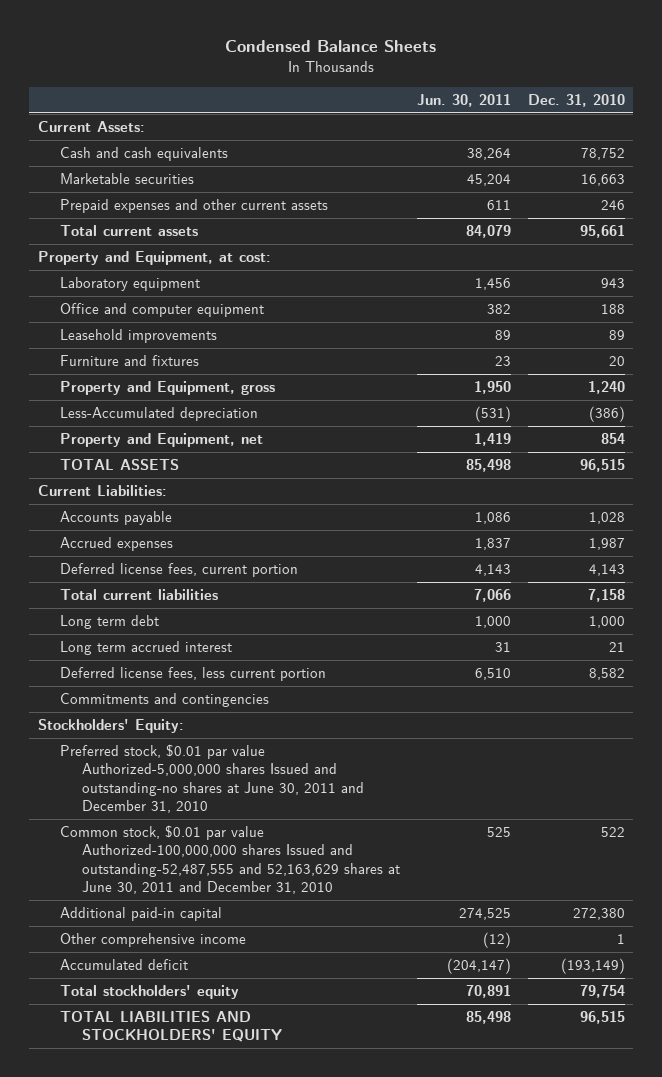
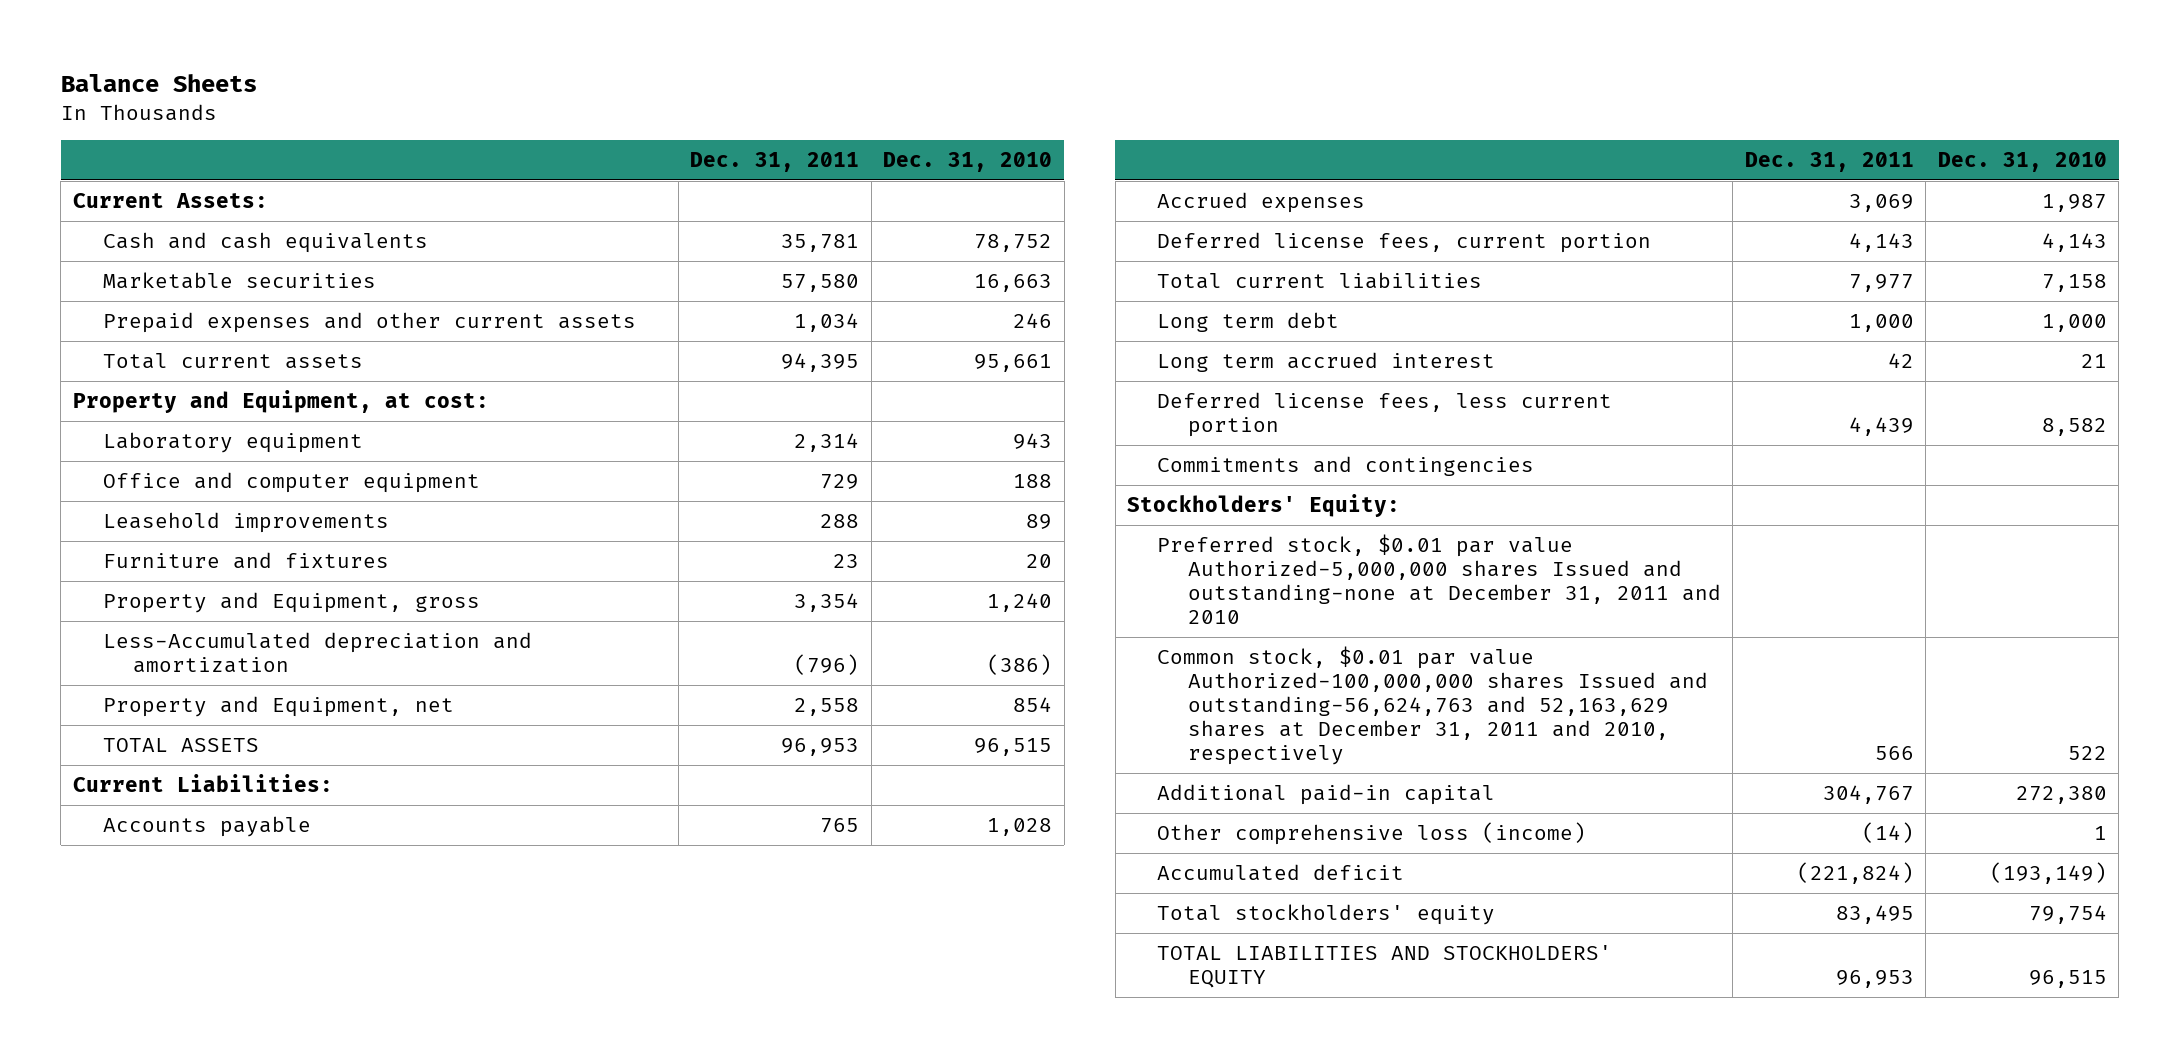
[225,40,437,53] Condensed Balance Sheets -> [60,74,257,93] Balance Sheets
[416,94,511,108] Jun. 30, 2011 -> none
none -> [690,152,860,173] Dec. 31, 2011
[59,407,258,422] Less-Accumulated depreciation -> [102,631,532,674] Less-Accumulated depreciation and amortization
[59,744,365,814] Preferred stock, $0.01 par value Authorized-5,000,000 shares Issued and outstanding-no shares at June 30, 2011 and December 31, 2010 -> [1157,533,1721,625] Preferred stock, $0.01 par value Authorized-5,000,000 shares Issued and outstanding-none at December 31, 2011 and 2010
[59,825,401,895] Common stock, $0.01 par value Authorized-100,000,000 shares Issued and outstanding-52,487,555 and 52,163,629 shares at June 30, 2011 and December 31, 2010 -> [1157,645,1708,766] Common stock, $0.01 par value Authorized-100,000,000 shares Issued and outstanding-56,624,763 and 52,163,629 shares at December 31, 2011 and 2010, respectively
[59,933,246,948] Other comprehensive income -> [1157,821,1587,845] Other comprehensive loss (income)

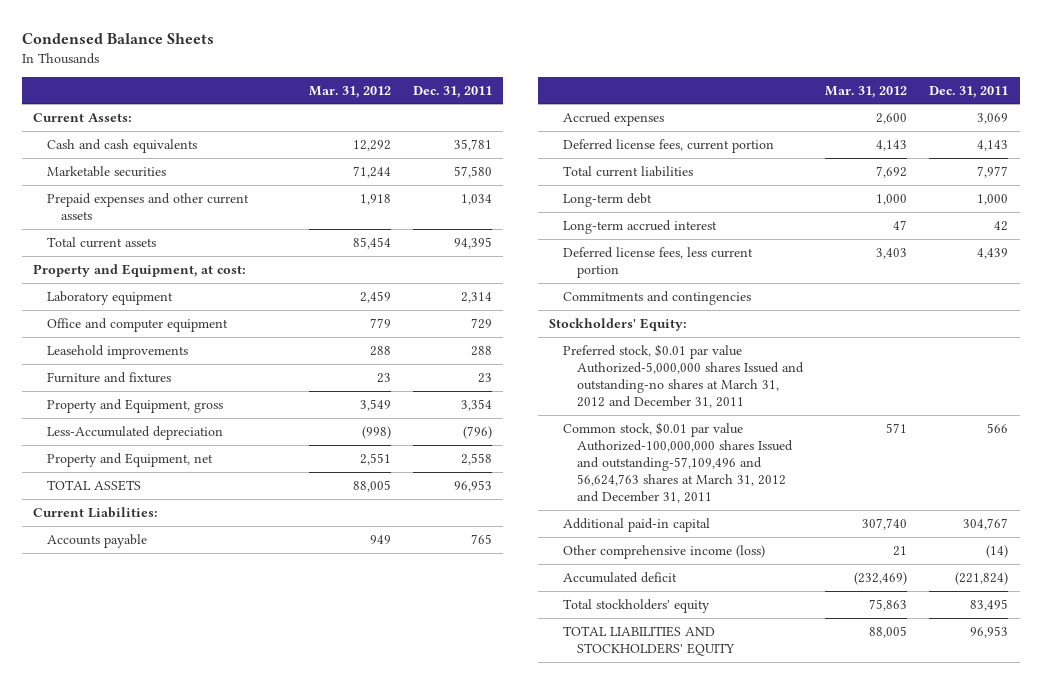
[60,74,257,93] Balance Sheets -> [21,32,214,44] Condensed Balance Sheets
[883,152,1053,173] Dec. 31, 2010 -> none
none -> [308,85,391,98] Mar. 31, 2012
[102,631,532,674] Less-Accumulated depreciation and amortization -> [46,425,223,440] Less-Accumulated depreciation
[1157,311,1340,332] Long term debt -> [563,192,653,207] Long-term debt
[1157,351,1496,372] Long term accrued interest -> [563,219,718,234] Long-term accrued interest
[1157,533,1721,625] Preferred stock, $0.01 par value Authorized-5,000,000 shares Issued and outstanding-none at December 31, 2011 and 2010 -> [563,343,804,409] Preferred stock, $0.01 par value Authorized-5,000,000 shares Issued and outstanding-no shares at March 31, 2012 and December 31, 2011
[1157,645,1708,766] Common stock, $0.01 par value Authorized-100,000,000 shares Issued and outstanding-56,624,763 and 52,163,629 shares at December 31, 2011 and 2010, respectively -> [563,421,793,504] Common stock, $0.01 par value Authorized-100,000,000 shares Issued and outstanding-57,109,496 and 56,624,763 shares at March 31, 2012 and December 31, 2011
[1157,821,1587,845] Other comprehensive loss (income) -> [563,544,766,559] Other comprehensive income (loss)

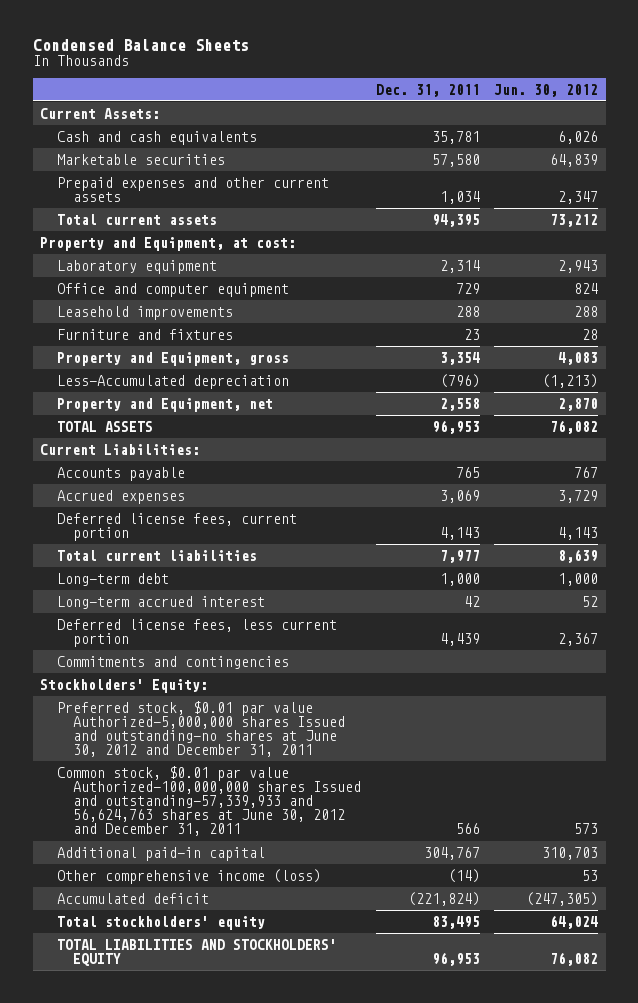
[308,85,391,98] Mar. 31, 2012 -> none
none -> [494,83,599,97] Jun. 30, 2012
[563,343,804,409] Preferred stock, $0.01 par value Authorized-5,000,000 shares Issued and outstanding-no shares at March 31, 2012 and December 31, 2011 -> [56,700,345,758] Preferred stock, $0.01 par value Authorized-5,000,000 shares Issued and outstanding-no shares at June 30, 2012 and December 31, 2011
[563,421,793,504] Common stock, $0.01 par value Authorized-100,000,000 shares Issued and outstanding-57,109,496 and 56,624,763 shares at March 31, 2012 and December 31, 2011 -> [56,765,361,837] Common stock, $0.01 par value Authorized-100,000,000 shares Issued and outstanding-57,339,933 and 56,624,763 shares at June 30, 2012 and December 31, 2011

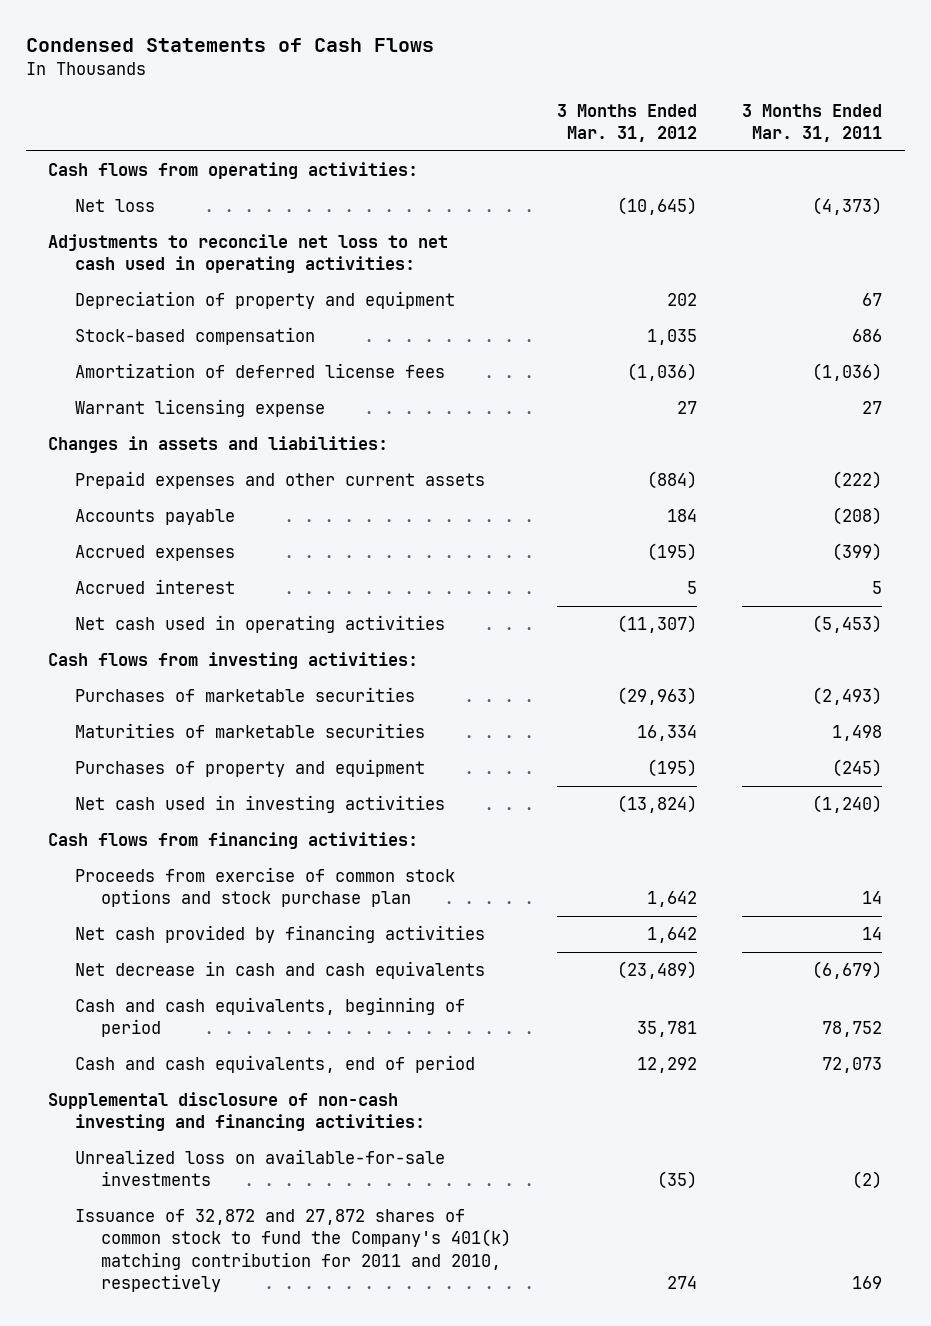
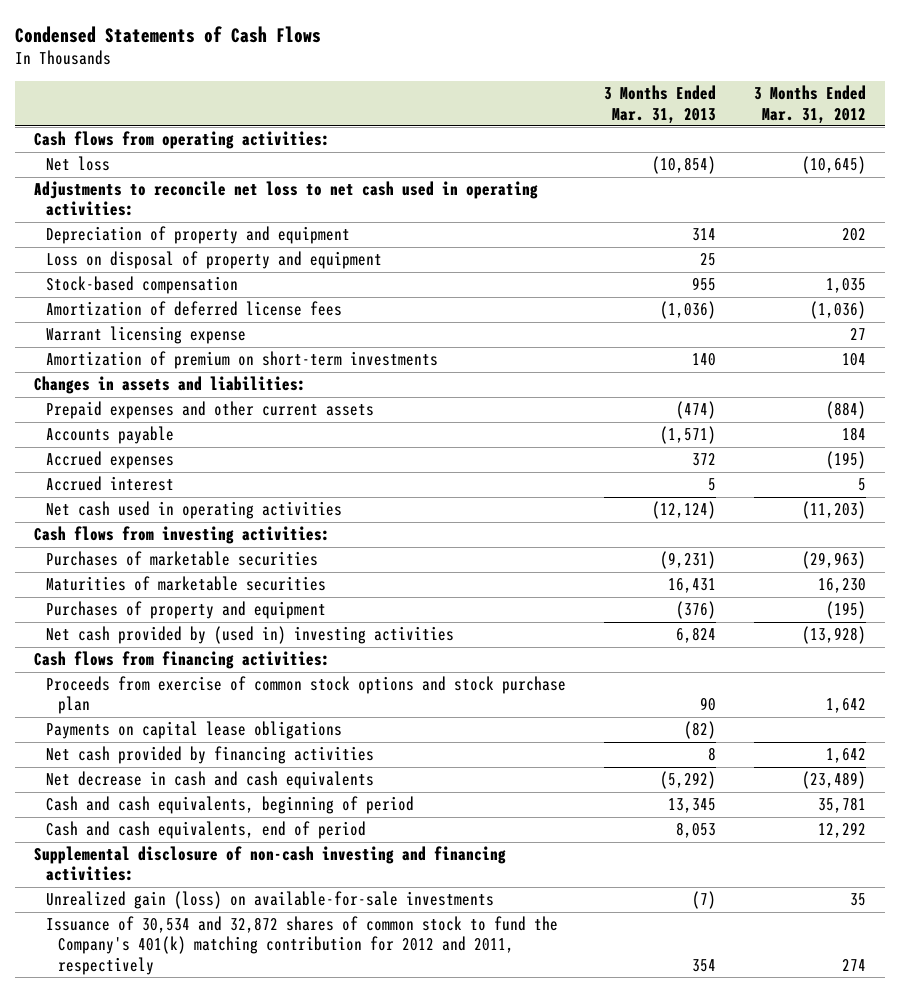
[742,103,883,142] 3 Months Ended Mar. 31, 2011 -> none
none -> [604,85,717,124] 3 Months Ended Mar. 31, 2013
none -> [46,251,383,270] Loss on disposal of property and equipment
none -> [46,351,439,370] Amortization of premium on short-term investments
[616,615,697,634] (11,307) -> [802,501,867,520] (11,203)
[636,725,697,742] 16,334 -> [818,578,867,594] 16,230
[74,795,445,814] Net cash used in investing activities -> [46,626,455,645] Net cash provided by (used in) investing activities
[616,795,697,814] (13,824) -> [802,626,867,645] (13,928)
none -> [46,721,343,740] Payments on capital lease obligations
[74,1149,445,1187] Unrealized loss on available-for-sale investments -> [46,891,495,910] Unrealized gain (loss) on available-for-sale investments
[656,1171,697,1190] (35) -> [850,893,867,907] 35
[74,1209,512,1292] Issuance of 32,872 and 27,872 shares of common stock to fund the Company's 401(k) matching contribution for 2011 and 2010, respectively -> [46,916,559,975] Issuance of 30,534 and 32,872 shares of common stock to fund the Company's 401(k) matching contribution for 2012 and 2011, respectively

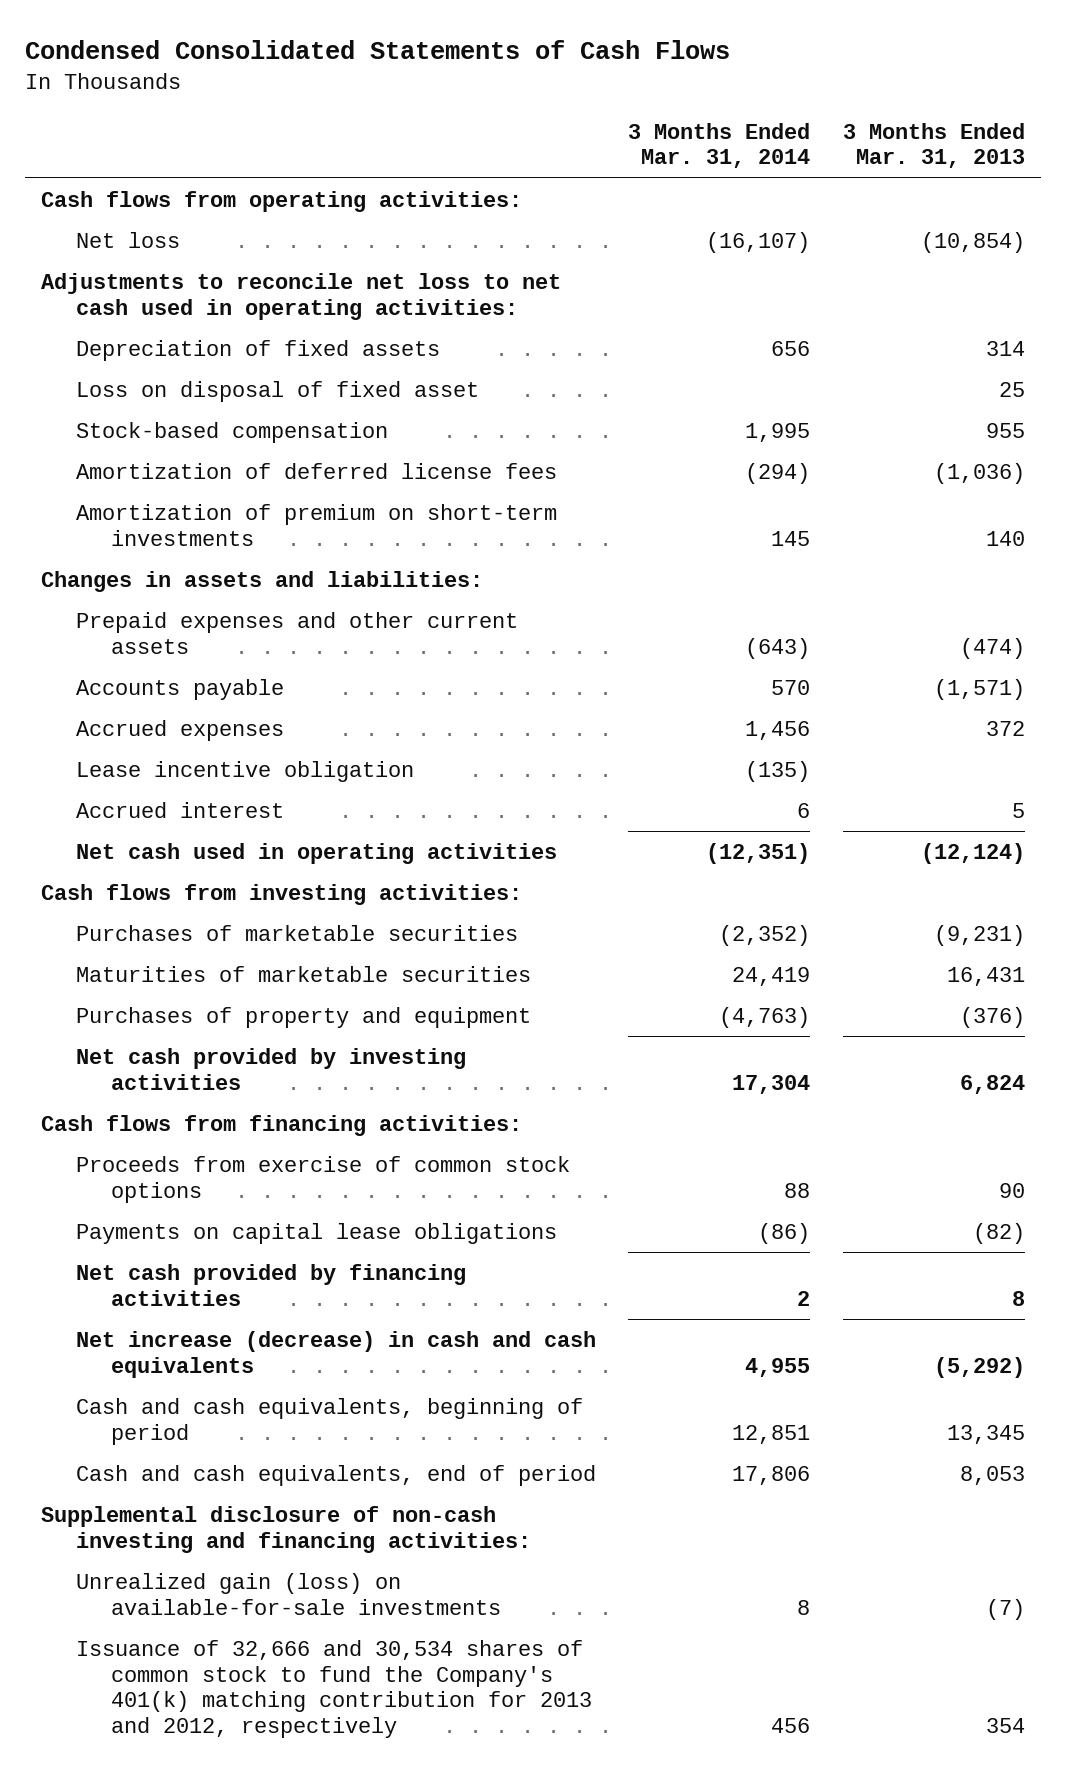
[15,25,322,43] Condensed Statements of Cash Flows -> [24,39,730,59] Condensed Consolidated Statements of Cash Flows
[754,85,867,124] 3 Months Ended Mar. 31, 2012 -> none
none -> [628,122,811,169] 3 Months Ended Mar. 31, 2014
[46,226,351,245] Depreciation of property and equipment -> [75,339,440,361] Depreciation of fixed assets
[46,251,383,270] Loss on disposal of property and equipment -> [75,380,479,402] Loss on disposal of fixed asset
[46,326,247,345] Warrant licensing expense -> none
none -> [75,760,414,782] Lease incentive obligation
[46,626,455,645] Net cash provided by (used in) investing activities -> [75,1047,466,1090] Net cash provided by investing activities
[46,676,567,715] Proceeds from exercise of common stock options and stock purchase plan -> [75,1155,570,1203] Proceeds from exercise of common stock options
[46,771,375,790] Net decrease in cash and cash equivalents -> [75,1330,596,1378] Net increase (decrease) in cash and cash equivalents
[46,916,559,975] Issuance of 30,534 and 32,872 shares of common stock to fund the Company's 401(k) matching contribution for 2012 and 2011, respectively -> [75,1639,593,1739] Issuance of 32,666 and 30,534 shares of common stock to fund the Company's 401(k) matching contribution for 2013 and 2012, respectively

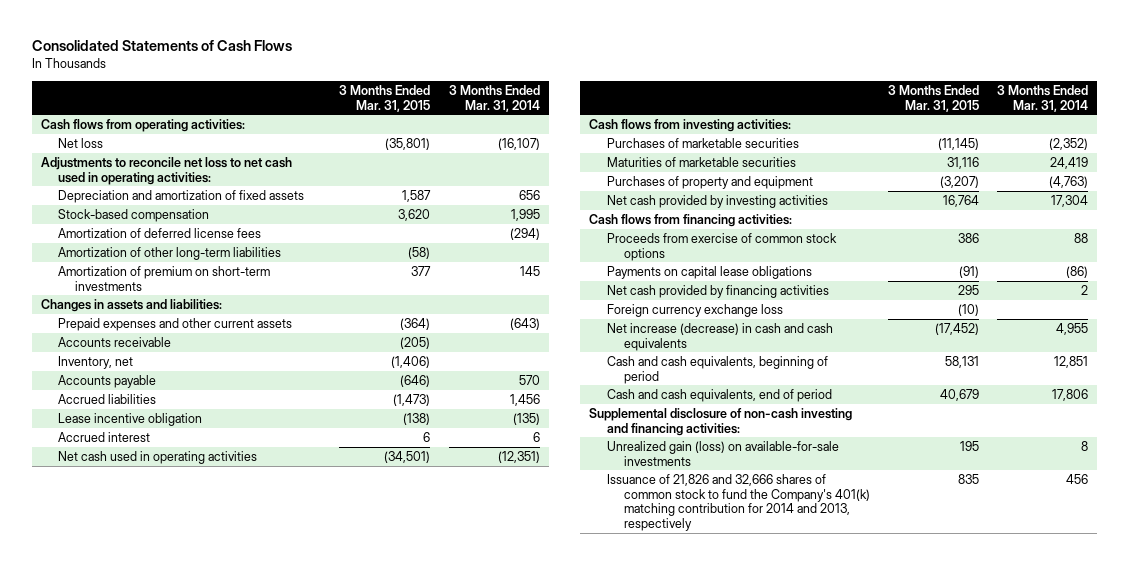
[24,39,730,59] Condensed Consolidated Statements of Cash Flows -> [31,40,292,52] Consolidated Statements of Cash Flows
[842,122,1025,169] 3 Months Ended Mar. 31, 2013 -> none
none -> [339,85,431,112] 3 Months Ended Mar. 31, 2015
[75,380,479,402] Loss on disposal of fixed asset -> none
[75,339,440,361] Depreciation of fixed assets -> [58,189,305,203] Depreciation and amortization of fixed assets
none -> [58,246,282,260] Amortization of other long-term liabilities
none -> [58,336,172,347] Accounts receivable
none -> [58,355,134,369] Inventory, net
[75,719,284,741] Accrued expenses -> [58,393,157,404] Accrued liabilities
none -> [606,303,783,317] Foreign currency exchange loss
[75,1639,593,1739] Issuance of 32,666 and 30,534 shares of common stock to fund the Company's 401(k) matching contribution for 2013 and 2012, respectively -> [606,473,870,531] Issuance of 21,826 and 32,666 shares of common stock to fund the Company's 401(k) matching contribution for 2014 and 2013, respectively

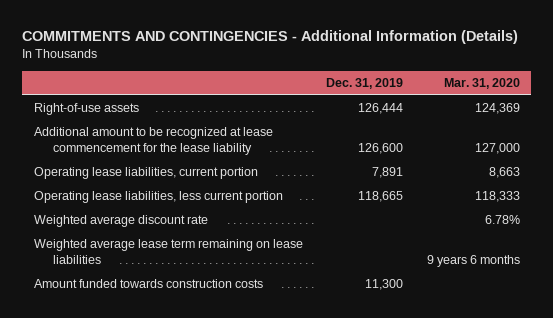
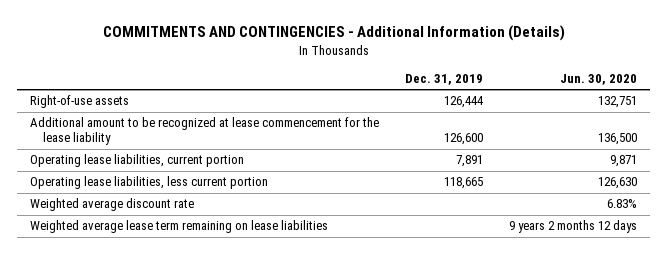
[443,77,520,89] Mar. 31, 2020 -> none
none -> [560,74,638,86] Jun. 30, 2020
[33,279,263,289] Amount funded towards construction costs -> none

